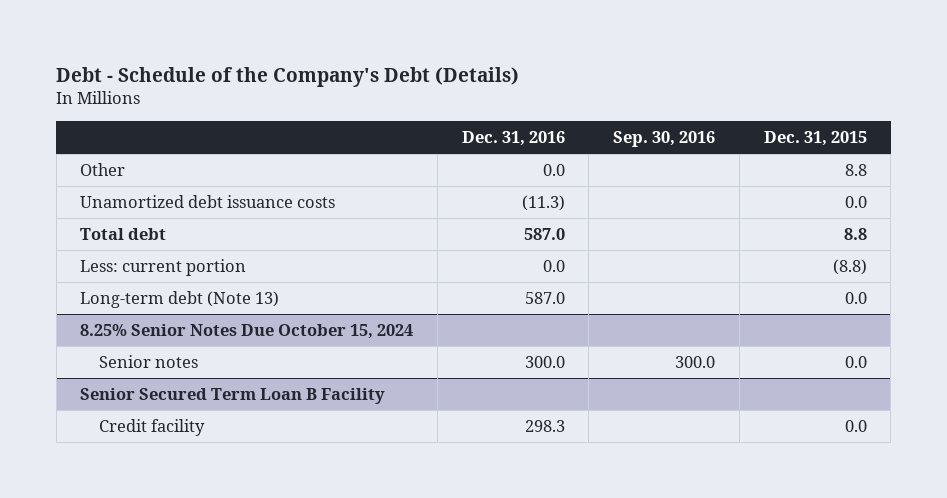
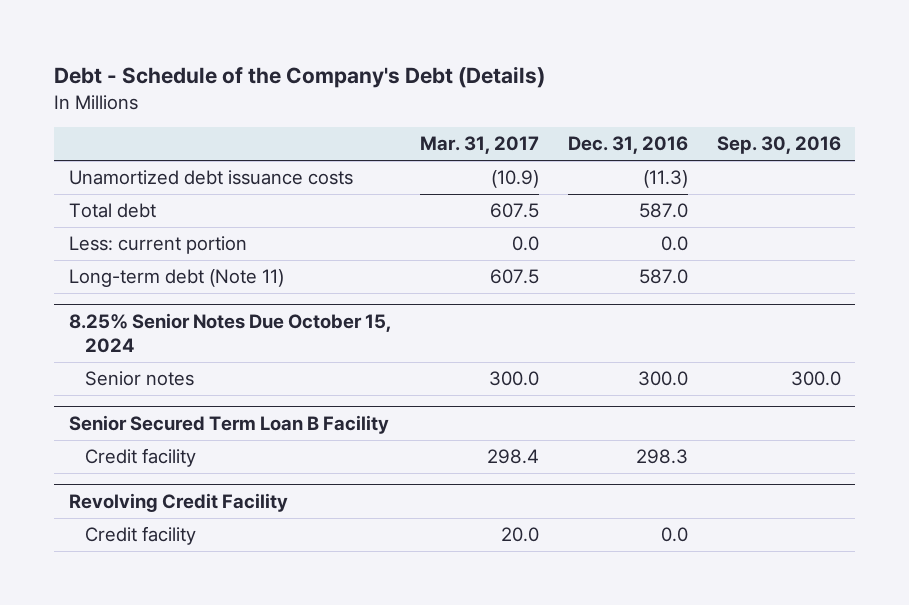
[763,131,867,147] Dec. 31, 2015 -> none
none -> [419,136,539,155] Mar. 31, 2017
[80,163,126,177] Other -> none
[80,291,280,309] Long-term debt (Note 13) -> [68,269,284,288] Long-term debt (Note 11)
none -> [68,493,288,513] Revolving Credit Facility
none -> [85,526,197,546] Credit facility

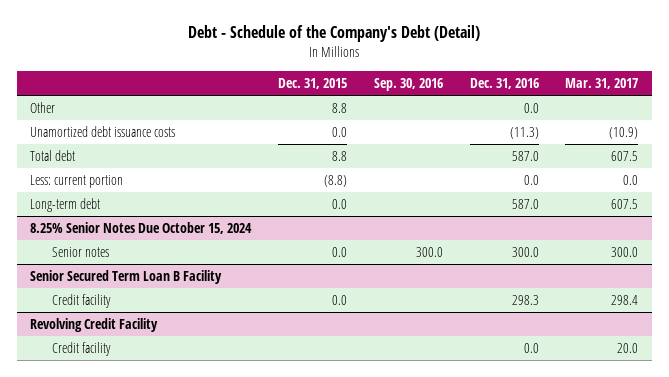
[54,66,546,89] Debt - Schedule of the Company's Debt (Details) -> [188,25,481,43] Debt - Schedule of the Company's Debt (Detail)
none -> [278,78,348,90] Dec. 31, 2015
none -> [30,102,56,114] Other
[68,269,284,288] Long-term debt (Note 11) -> [30,198,101,213] Long-term debt

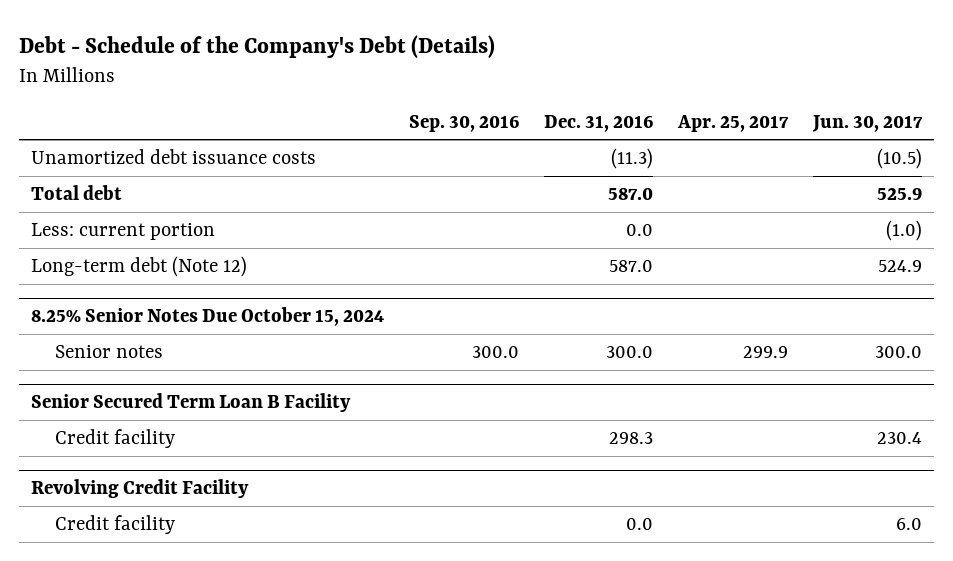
[188,25,481,43] Debt - Schedule of the Company's Debt (Detail) -> [18,34,495,58] Debt - Schedule of the Company's Debt (Details)
[278,78,348,90] Dec. 31, 2015 -> none
[565,78,639,90] Mar. 31, 2017 -> none
none -> [676,114,789,132] Apr. 25, 2017
none -> [811,114,923,132] Jun. 30, 2017
[30,102,56,114] Other -> none
[30,198,101,213] Long-term debt -> [31,255,248,277] Long-term debt (Note 12)

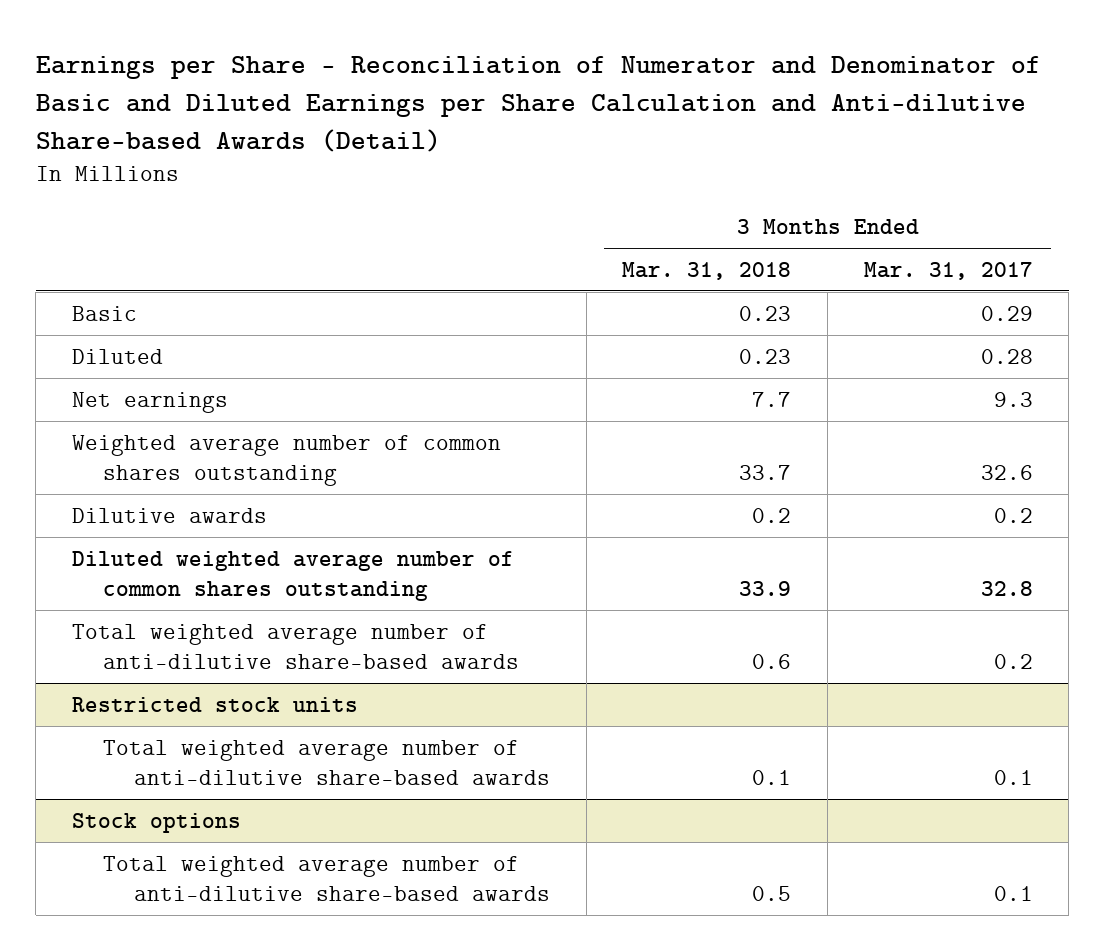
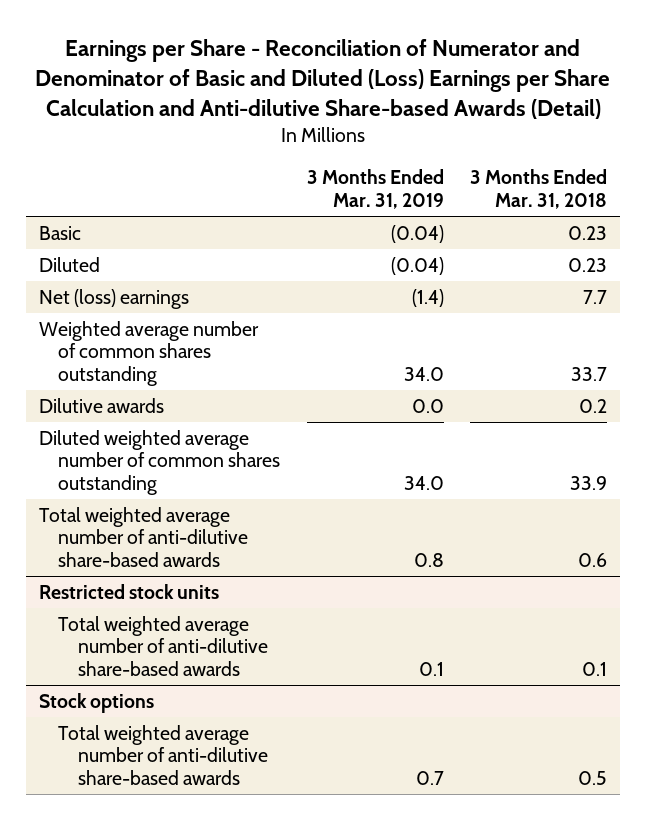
[35,56,1041,152] Earnings per Share - Reconciliation of Numerator and Denominator of Basic and Diluted Earnings per Share Calculation and Anti-dilutive Share-based Awards (Detail) -> [35,38,611,119] Earnings per Share - Reconciliation of Numerator and Denominator of Basic and Diluted (Loss) Earnings per Share Calculation and Anti-dilutive Share-based Awards (Detail)
[863,261,1033,280] Mar. 31, 2017 -> none
none -> [306,169,444,209] 3 Months Ended Mar. 31, 2019
[71,391,228,413] Net earnings -> [38,288,189,309] Net (loss) earnings

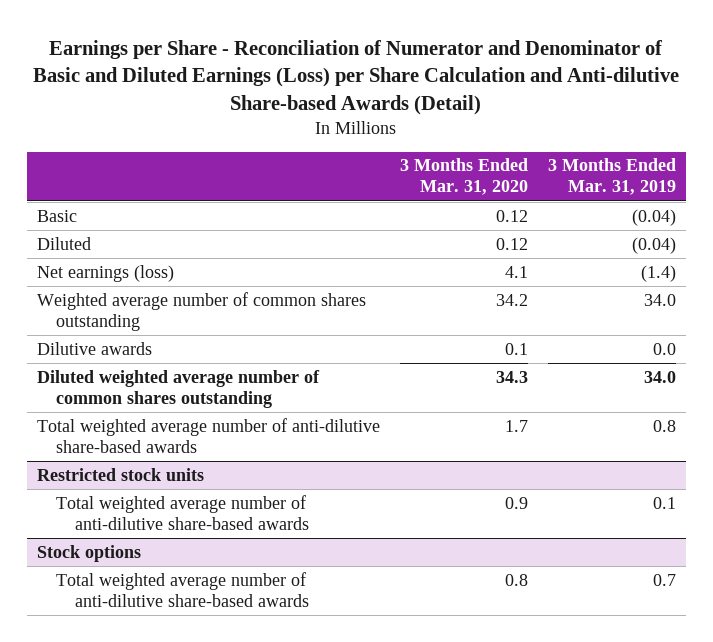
[35,38,611,119] Earnings per Share - Reconciliation of Numerator and Denominator of Basic and Diluted (Loss) Earnings per Share Calculation and Anti-dilutive Share-based Awards (Detail) -> [33,39,680,115] Earnings per Share - Reconciliation of Numerator and Denominator of Basic and Diluted Earnings (Loss) per Share Calculation and Anti-dilutive Share-based Awards (Detail)
[470,169,608,209] 3 Months Ended Mar. 31, 2018 -> none
none -> [399,158,528,196] 3 Months Ended Mar. 31, 2020
[38,288,189,309] Net (loss) earnings -> [37,264,175,282] Net earnings (loss)

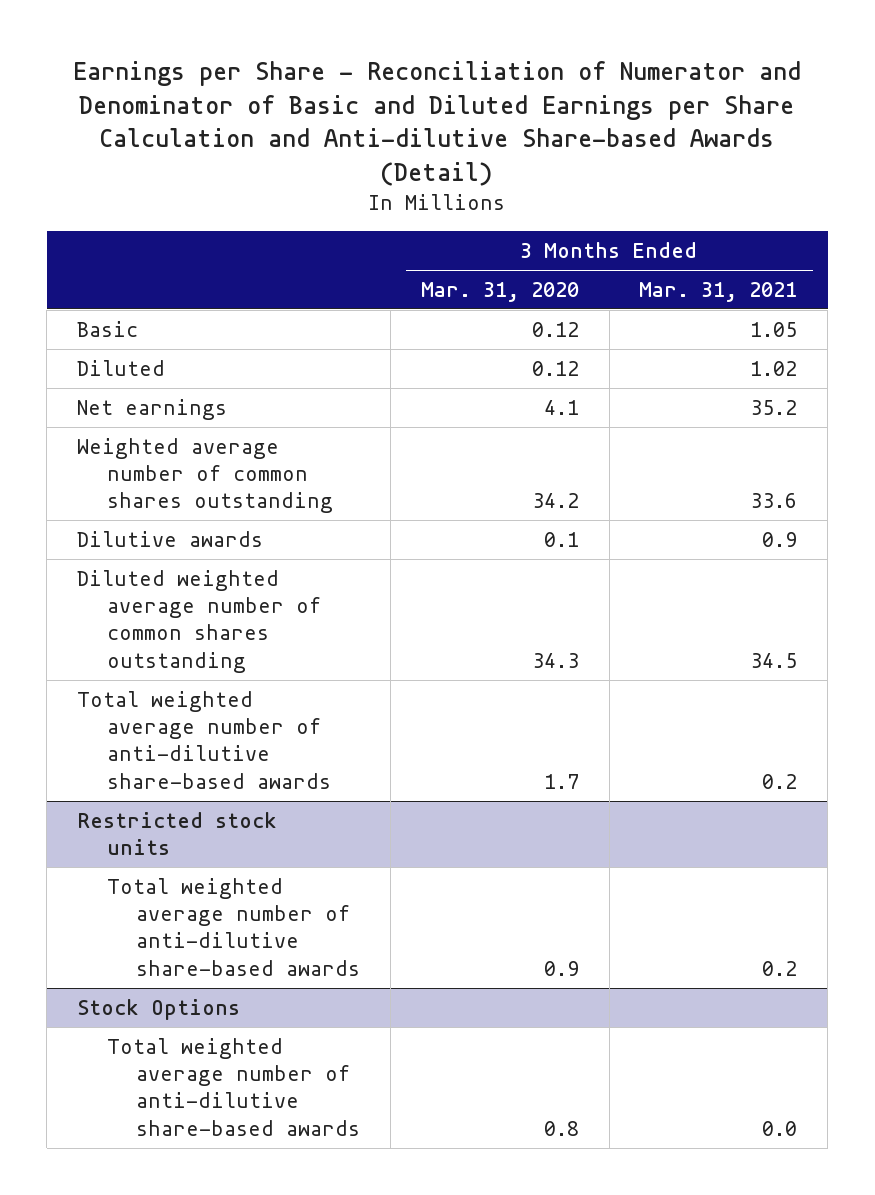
[33,39,680,115] Earnings per Share - Reconciliation of Numerator and Denominator of Basic and Diluted Earnings (Loss) per Share Calculation and Anti-dilutive Share-based Awards (Detail) -> [73,61,802,186] Earnings per Share - Reconciliation of Numerator and Denominator of Basic and Diluted Earnings per Share Calculation and Anti-dilutive Share-based Awards (Detail)
[547,158,676,196] 3 Months Ended Mar. 31, 2019 -> none
none -> [639,281,798,302] Mar. 31, 2021
[37,264,175,282] Net earnings (loss) -> [77,398,228,420] Net earnings
[37,544,142,562] Stock options -> [77,998,241,1020] Stock Options

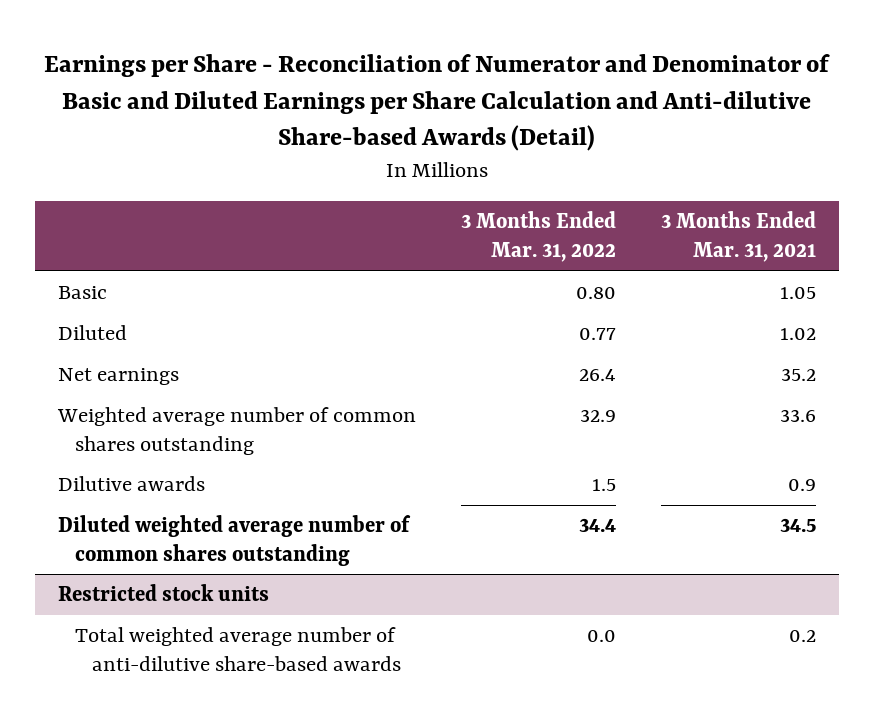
[420,281,579,302] Mar. 31, 2020 -> none
none -> [460,211,616,262] 3 Months Ended Mar. 31, 2022
[77,690,331,789] Total weighted average number of anti-dilutive share-based awards -> none
[77,998,241,1020] Stock Options -> none
[106,1037,361,1136] Total weighted average number of anti-dilutive share-based awards -> none

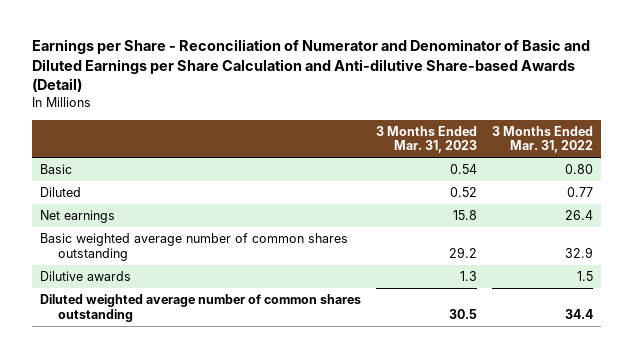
[660,211,816,262] 3 Months Ended Mar. 31, 2021 -> none
none -> [375,125,477,154] 3 Months Ended Mar. 31, 2023
[56,407,416,455] Weighted average number of common shares outstanding -> [39,233,348,261] Basic weighted average number of common shares outstanding
[57,584,269,602] Restricted stock units -> none
[74,627,401,671] Total weighted average number of anti-dilutive share-based awards -> none

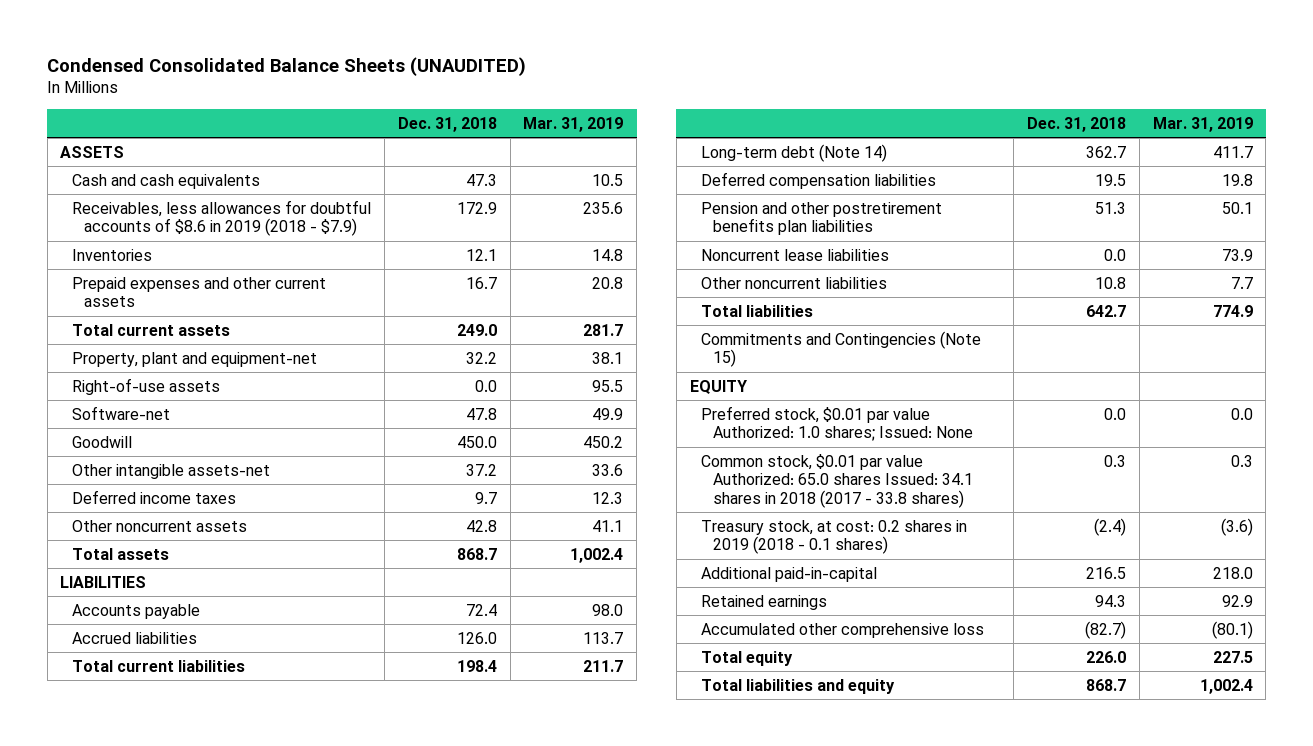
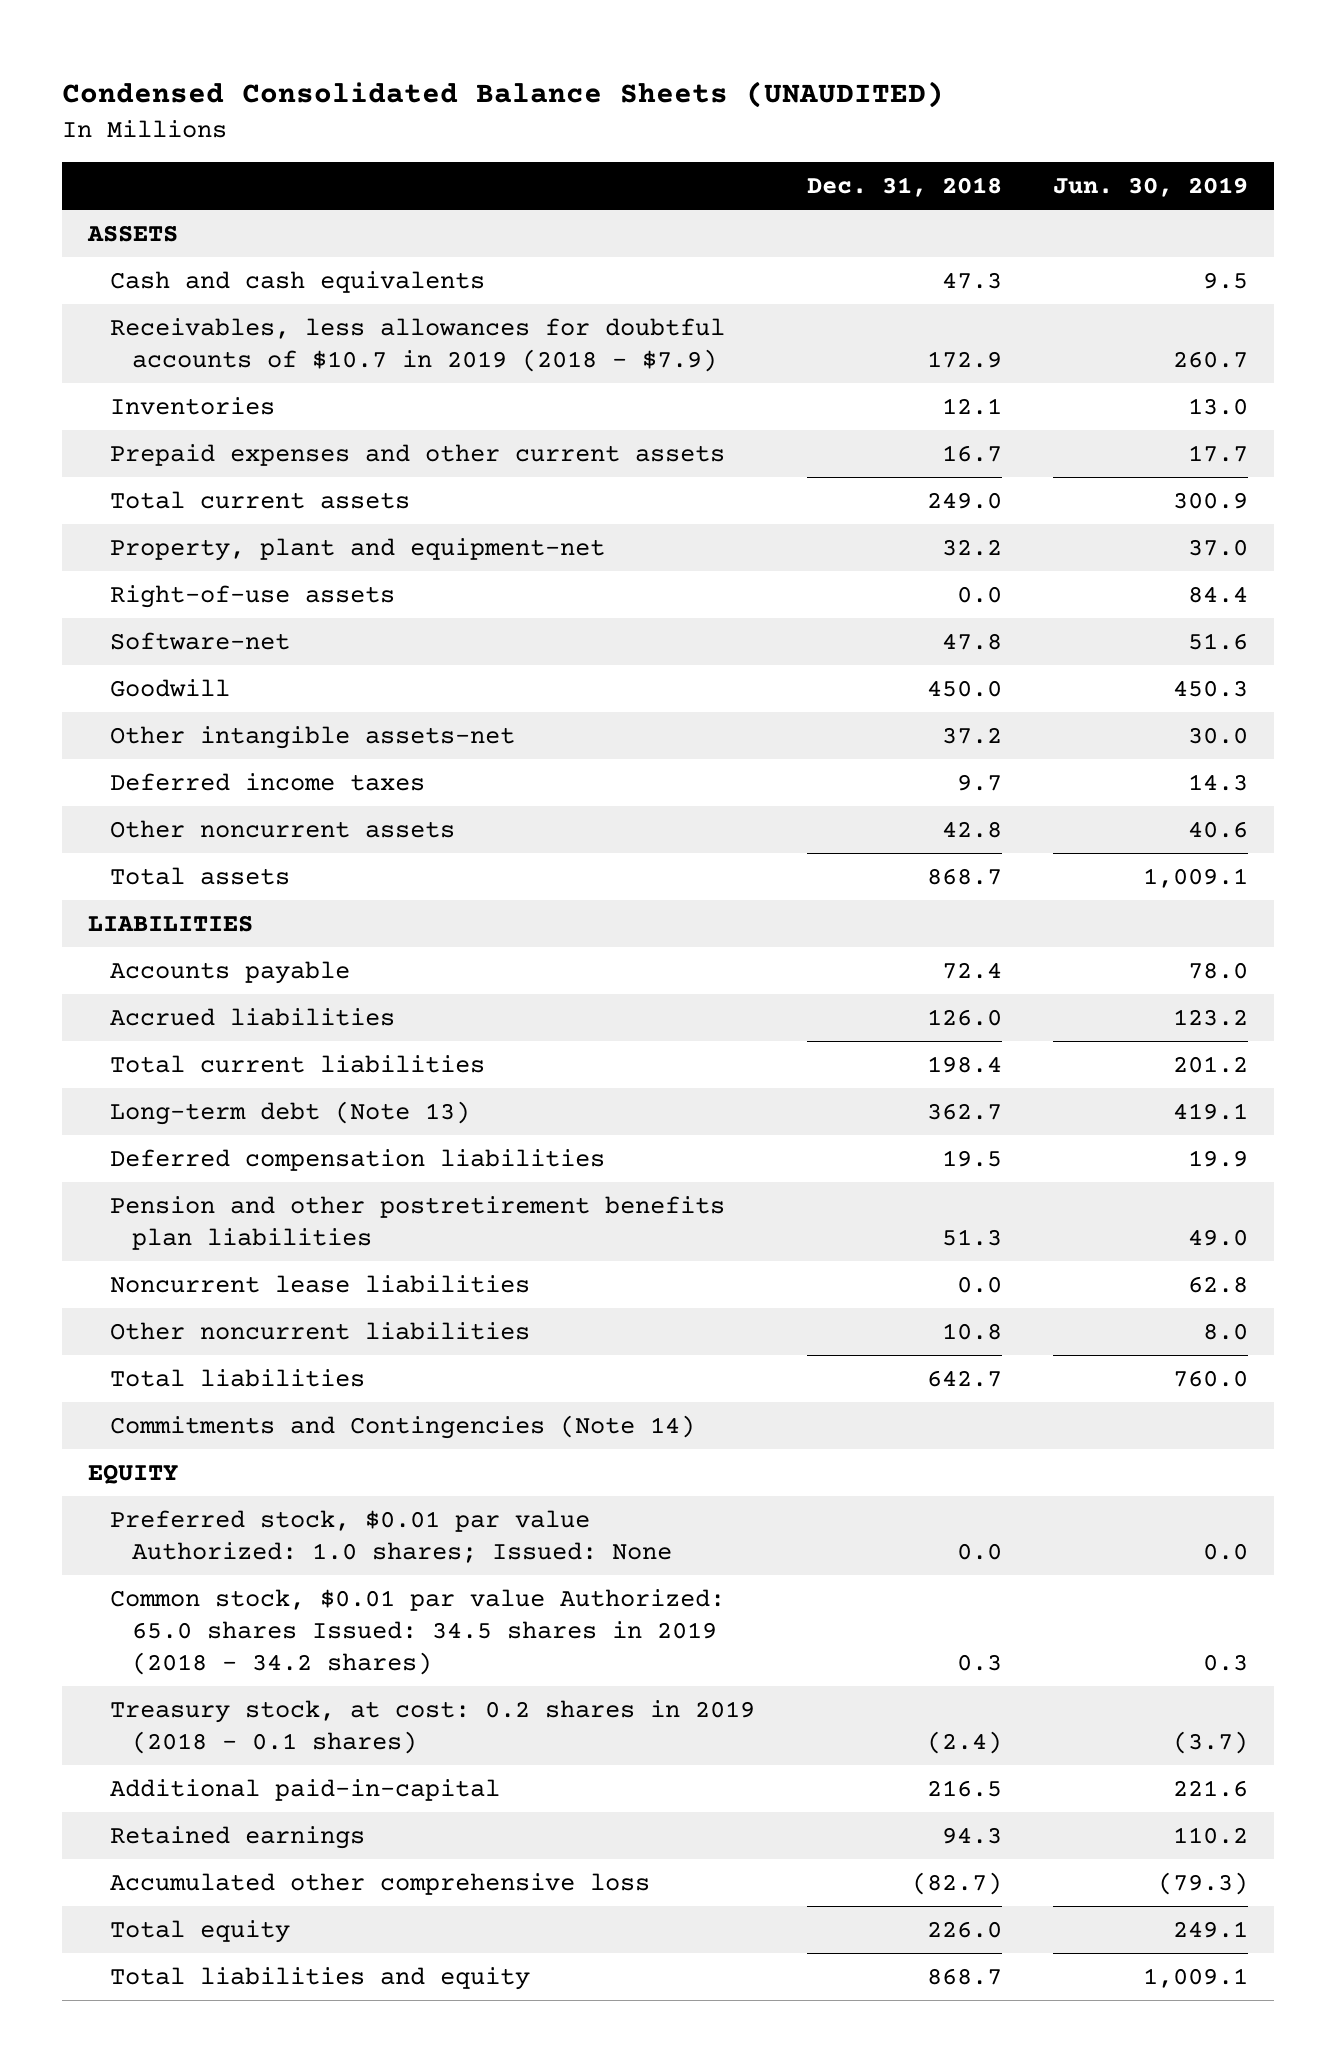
[523,116,624,132] Mar. 31, 2019 -> none
none -> [1053,177,1249,198] Jun. 30, 2019
[72,199,372,237] Receivables, less allowances for doubtful accounts of $8.6 in 2019 (2018 - $7.9) -> [110,317,726,373] Receivables, less allowances for doubtful accounts of $10.7 in 2019 (2018 - $7.9)
[701,143,888,162] Long-term debt (Note 14) -> [110,1100,471,1125] Long-term debt (Note 13)
[701,330,982,368] Commitments and Contingencies (Note 15) -> [110,1414,696,1439] Commitments and Contingencies (Note 14)
[701,453,974,508] Common stock, $0.01 par value Authorized: 65.0 shares Issued: 34.1 shares in 2018 (2017 - 33.8 shares) -> [110,1588,726,1676] Common stock, $0.01 par value Authorized: 65.0 shares Issued: 34.5 shares in 2019 (2018 - 34.2 shares)

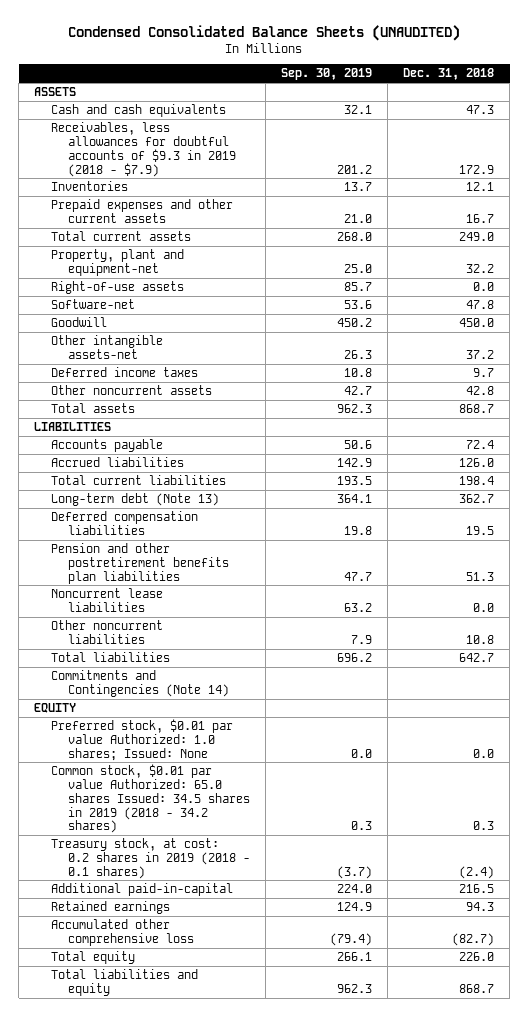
[1053,177,1249,198] Jun. 30, 2019 -> none
none -> [281,68,373,81] Sep. 30, 2019
[110,317,726,373] Receivables, less allowances for doubtful accounts of $10.7 in 2019 (2018 - $7.9) -> [51,121,237,177] Receivables, less allowances for doubtful accounts of $9.3 in 2019 (2018 - $7.9)

